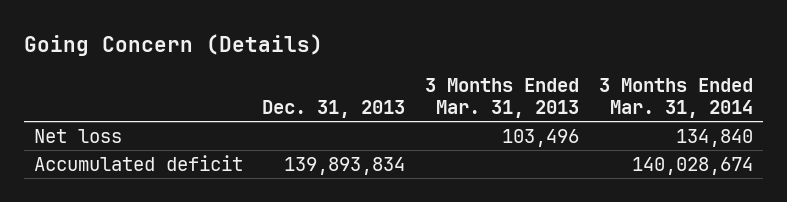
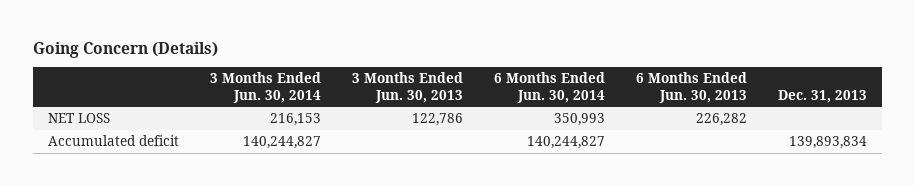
[425,77,580,118] 3 Months Ended Mar. 31, 2013 -> none
[599,77,754,118] 3 Months Ended Mar. 31, 2014 -> none
none -> [210,72,322,103] 3 Months Ended Jun. 30, 2014
none -> [352,72,464,103] 3 Months Ended Jun. 30, 2013
none -> [493,72,605,103] 6 Months Ended Jun. 30, 2014
none -> [635,72,747,103] 6 Months Ended Jun. 30, 2013
[33,128,122,143] Net loss -> [48,113,111,124] NET LOSS

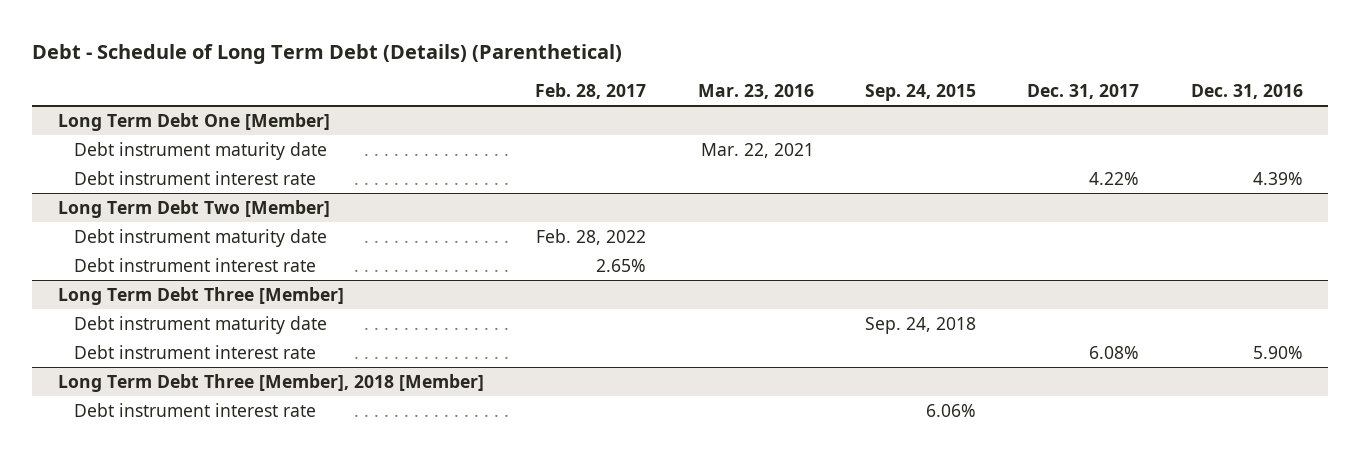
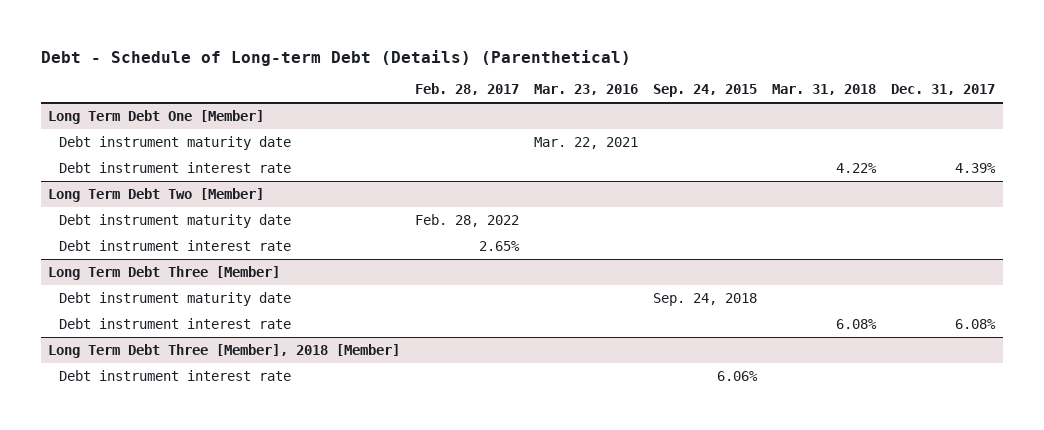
[32,43,623,64] Debt - Schedule of Long Term Debt (Details) (Parenthetical) -> [40,49,631,66] Debt - Schedule of Long-term Debt (Details) (Parenthetical)
[1190,83,1303,99] Dec. 31, 2016 -> none
none -> [772,84,877,96] Mar. 31, 2018
[1089,171,1140,185] 4.22% -> [955,162,997,173] 4.39%

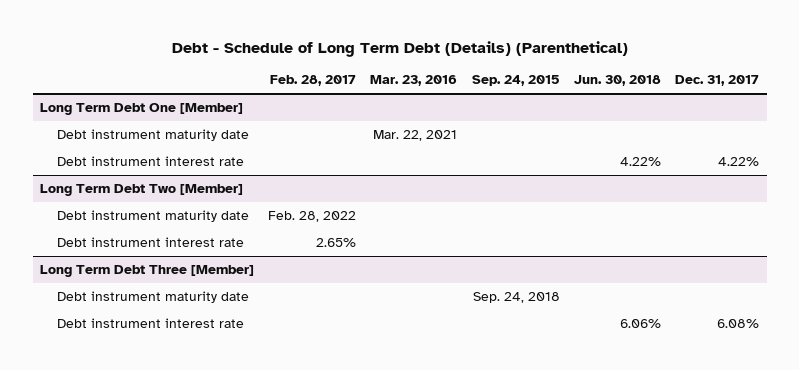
[40,49,631,66] Debt - Schedule of Long-term Debt (Details) (Parenthetical) -> [171,41,628,58] Debt - Schedule of Long Term Debt (Details) (Parenthetical)
[772,84,877,96] Mar. 31, 2018 -> none
none -> [574,75,662,87] Jun. 30, 2018
[955,162,997,173] 4.39% -> [718,156,760,166] 4.22%
[48,343,401,358] Long Term Debt Three [Member], 2018 [Member] -> none
[58,369,291,381] Debt instrument interest rate -> none

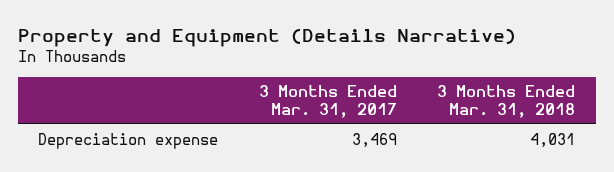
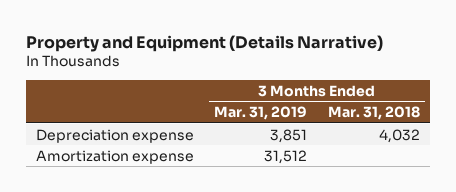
[258,85,397,119] 3 Months Ended Mar. 31, 2017 -> none
none -> [214,106,308,121] Mar. 31, 2019
[530,133,576,149] 4,031 -> [378,128,420,143] 4,032
none -> [36,149,195,164] Amortization expense

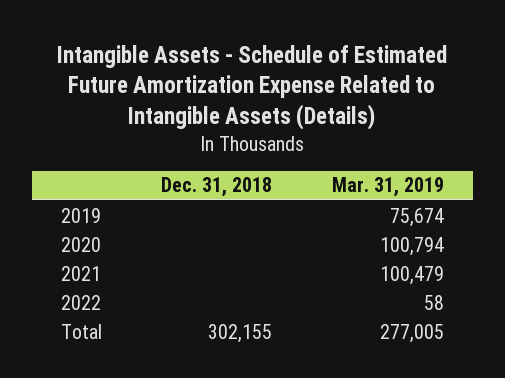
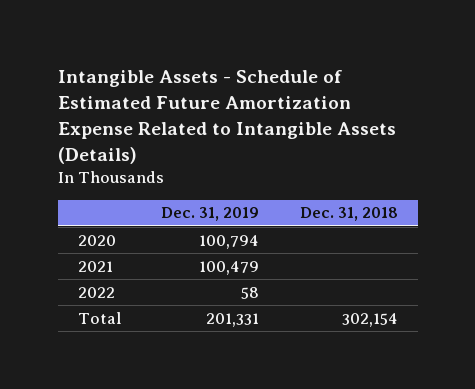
[331,177,444,198] Mar. 31, 2019 -> none
none -> [161,207,260,222] Dec. 31, 2019
[61,207,102,223] 2019 -> none
[208,323,273,343] 302,155 -> [341,312,398,327] 302,154

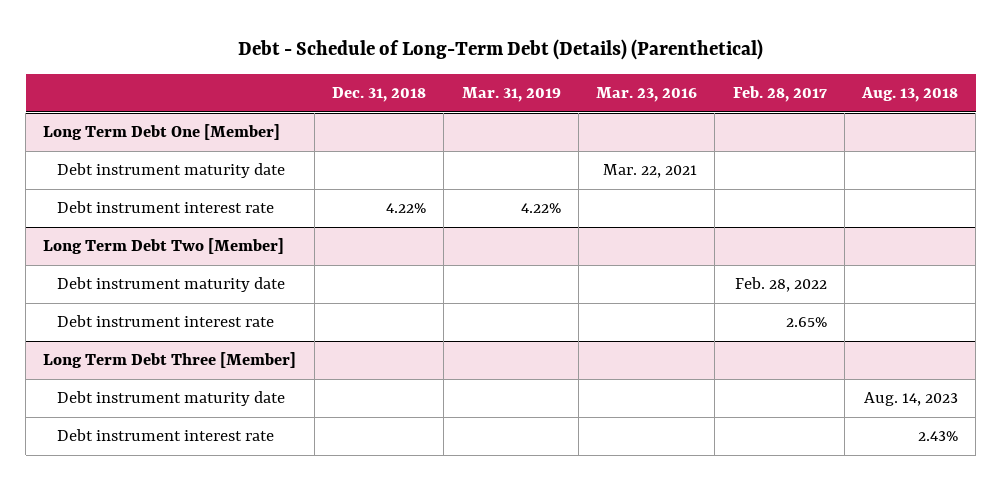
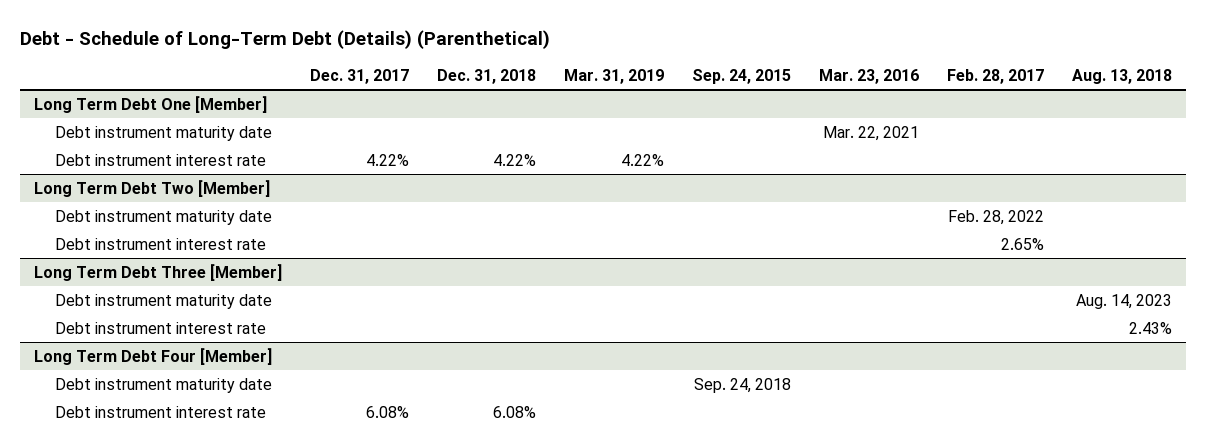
none -> [309,68,409,84] Dec. 31, 2017
none -> [691,68,791,84] Sep. 24, 2015
none -> [33,347,272,365] Long Term Debt Four [Member]
none -> [54,377,272,393] Debt instrument maturity date
none -> [54,405,266,418] Debt instrument interest rate

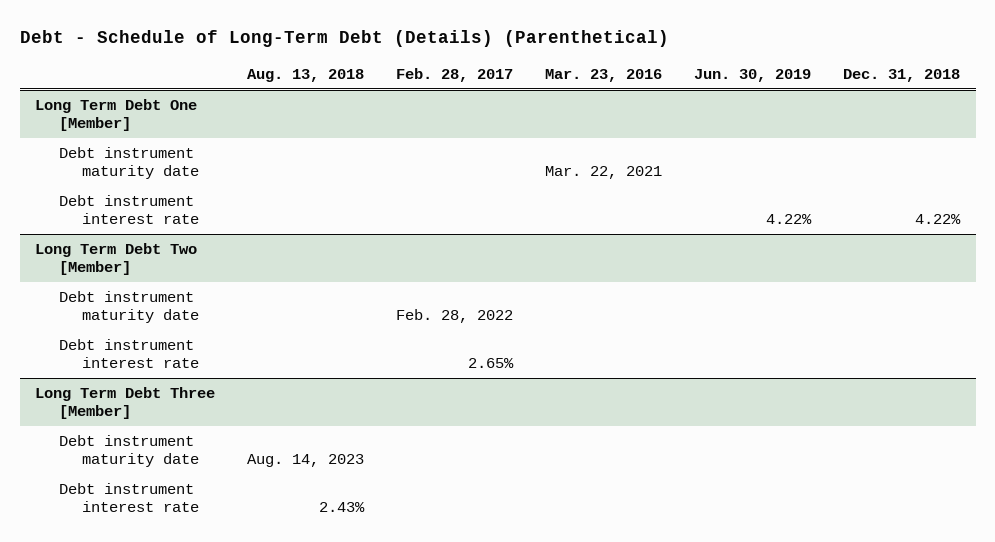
[309,68,409,84] Dec. 31, 2017 -> none
[563,68,664,84] Mar. 31, 2019 -> none
[691,68,791,84] Sep. 24, 2015 -> none
none -> [694,68,812,82] Jun. 30, 2019
[33,347,272,365] Long Term Debt Four [Member] -> none
[54,377,272,393] Debt instrument maturity date -> none
[54,405,266,418] Debt instrument interest rate -> none

